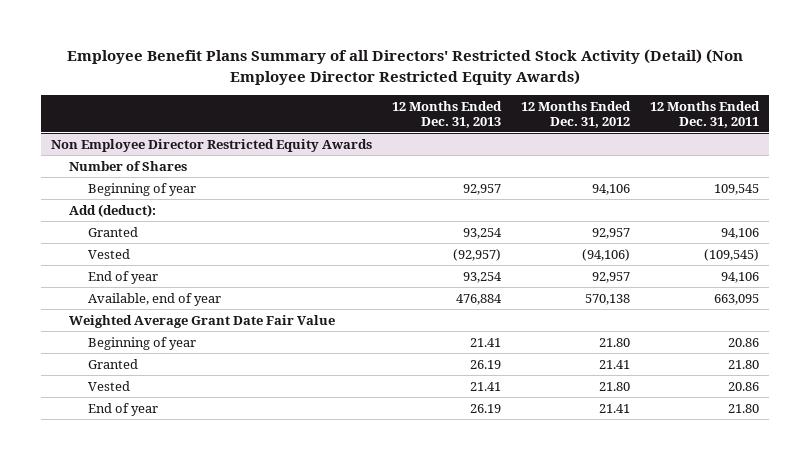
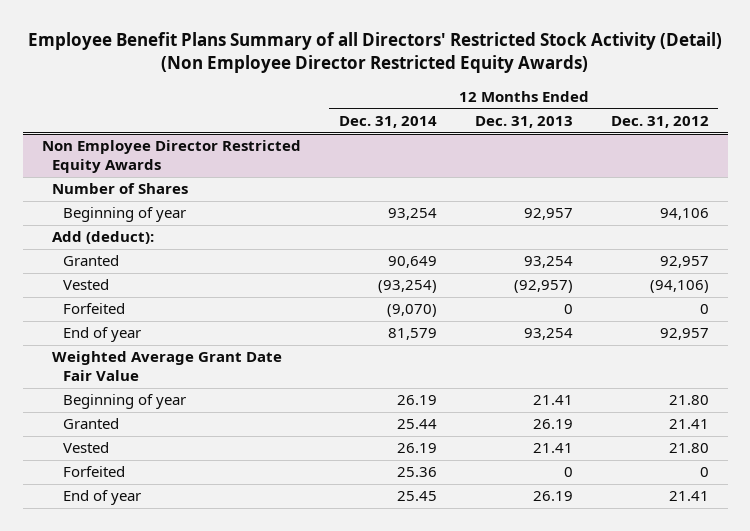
[649,100,760,128] 12 Months Ended Dec. 31, 2011 -> none
none -> [338,115,437,128] Dec. 31, 2014
none -> [62,303,125,315] Forfeited
[87,292,221,306] Available, end of year -> none
none -> [62,466,125,478] Forfeited

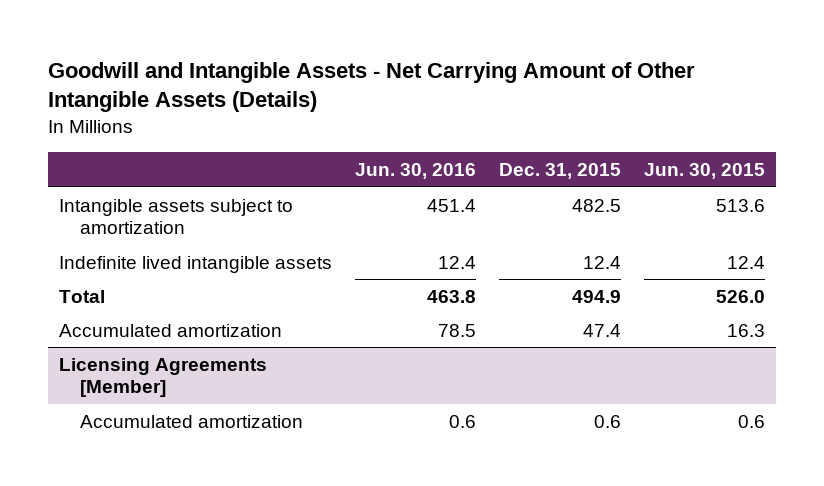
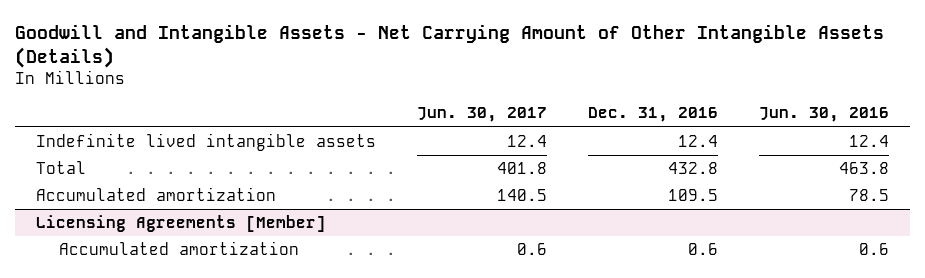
[498,163,621,180] Dec. 31, 2015 -> none
[643,163,765,180] Jun. 30, 2015 -> none
none -> [416,107,547,123] Jun. 30, 2017
none -> [588,107,719,123] Dec. 31, 2016
[59,198,294,235] Intangible assets subject to amortization -> none

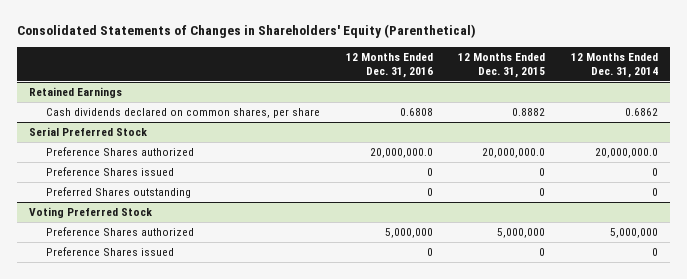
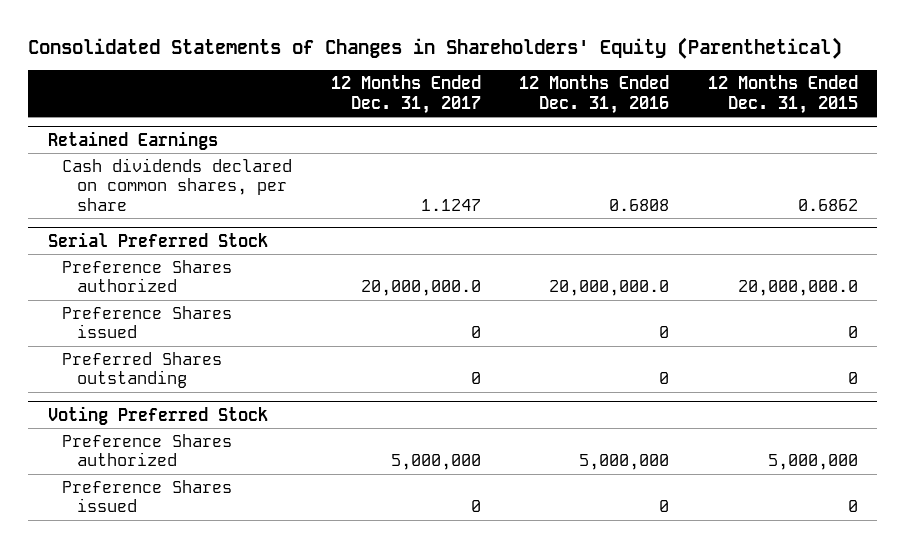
[570,52,658,78] 12 Months Ended Dec. 31, 2014 -> none
none -> [330,75,481,114] 12 Months Ended Dec. 31, 2017
[512,108,546,117] 0.8882 -> [797,199,858,212] 0.6862

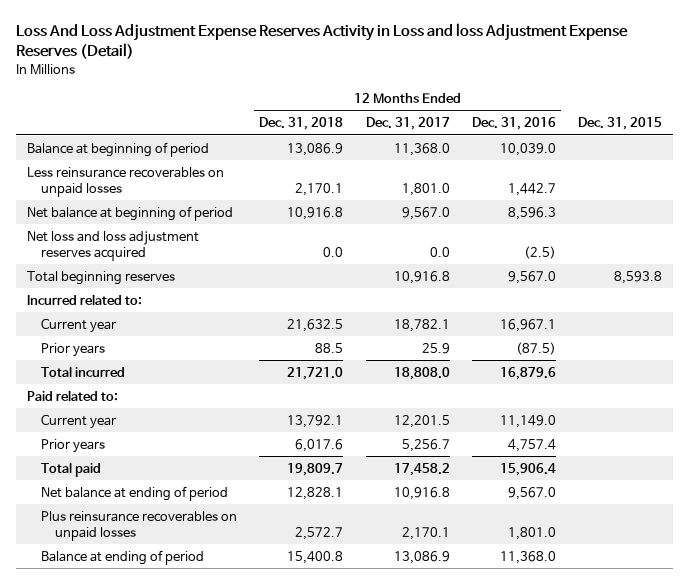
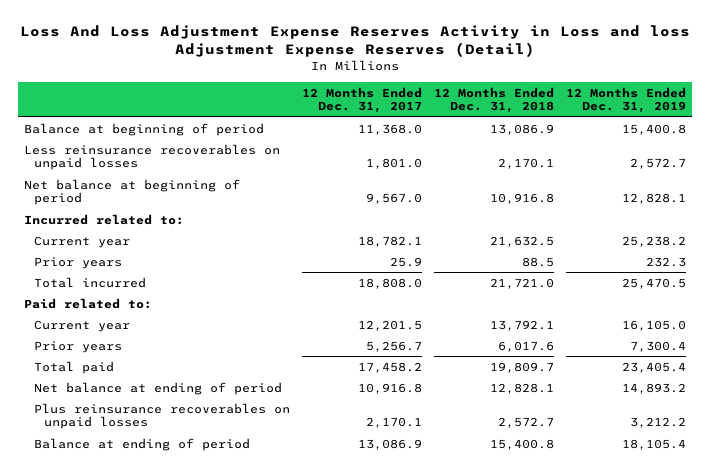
[471,117,556,131] Dec. 31, 2016 -> none
[577,117,662,131] Dec. 31, 2015 -> none
none -> [566,86,687,114] 12 Months Ended Dec. 31, 2019
[27,230,200,261] Net loss and loss adjustment reserves acquired -> none
[27,270,176,285] Total beginning reserves -> none

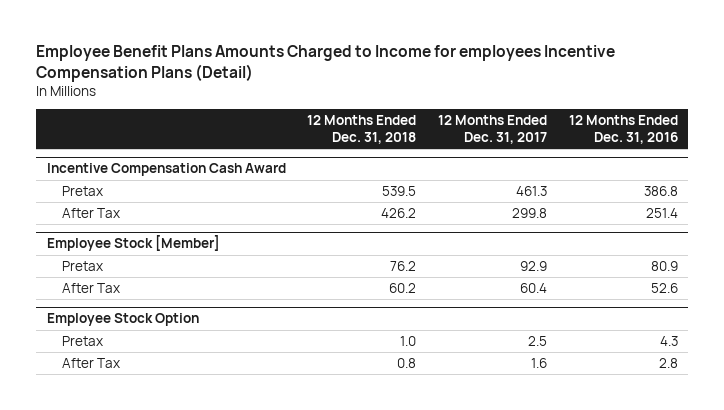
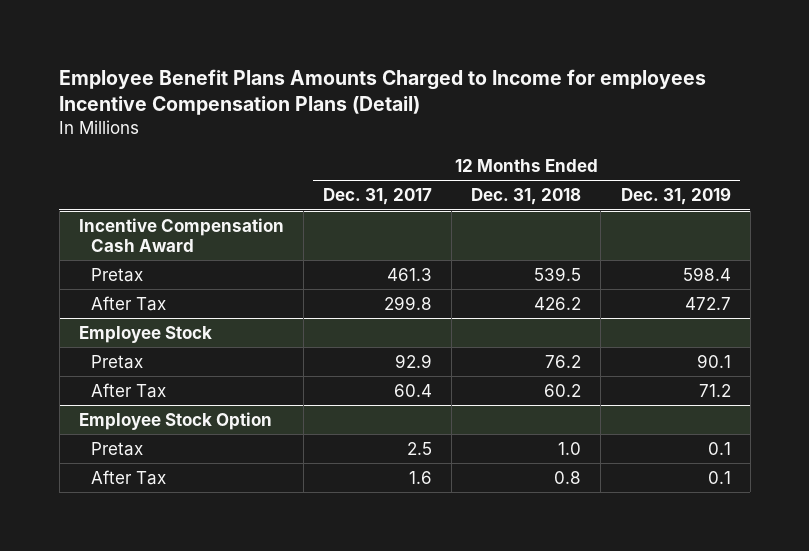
[568,115,678,145] 12 Months Ended Dec. 31, 2016 -> none
none -> [620,187,731,206] Dec. 31, 2019
[46,235,220,252] Employee Stock [Member] -> [78,325,212,343] Employee Stock

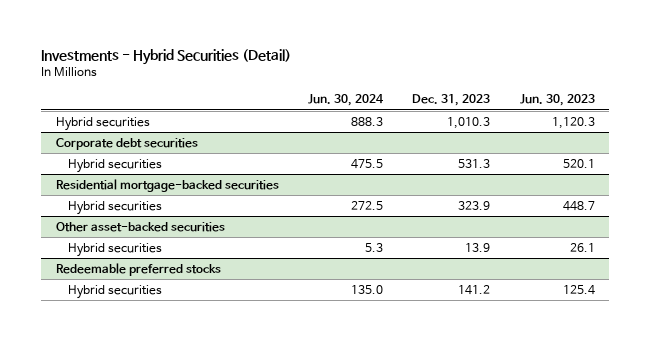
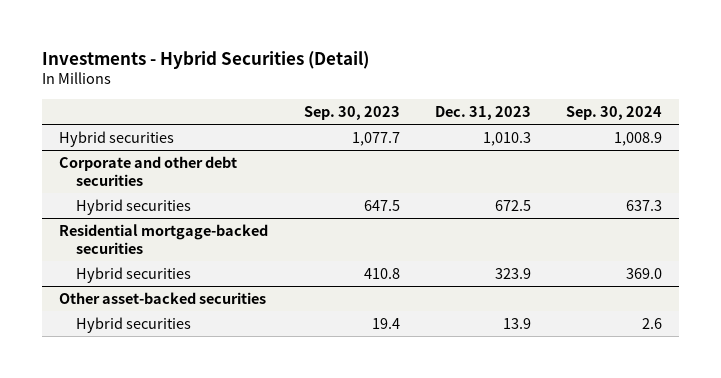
[308,94,385,107] Jun. 30, 2024 -> none
[519,94,595,107] Jun. 30, 2023 -> none
none -> [303,105,400,120] Sep. 30, 2023
none -> [565,105,662,120] Sep. 30, 2024
[55,137,198,150] Corporate debt securities -> [59,156,238,186] Corporate and other debt securities
[458,158,491,168] 531.3 -> [494,200,531,212] 672.5
[55,262,221,276] Redeemable preferred stocks -> none
[68,284,163,299] Hybrid securities -> none

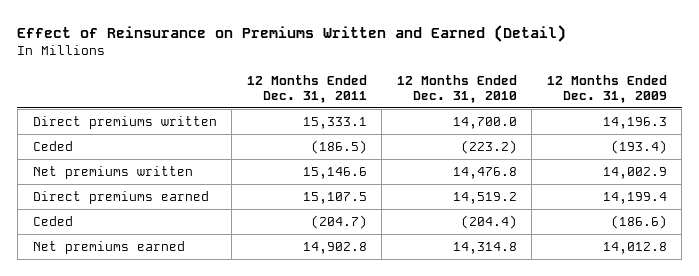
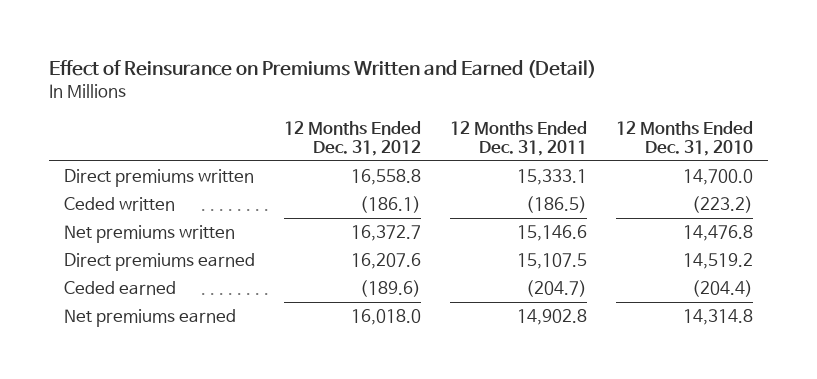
[546,75,667,104] 12 Months Ended Dec. 31, 2009 -> none
none -> [283,120,421,156] 12 Months Ended Dec. 31, 2012
[32,140,73,151] Ceded -> [63,197,175,212] Ceded written
[32,215,73,226] Ceded -> [63,281,176,296] Ceded earned

